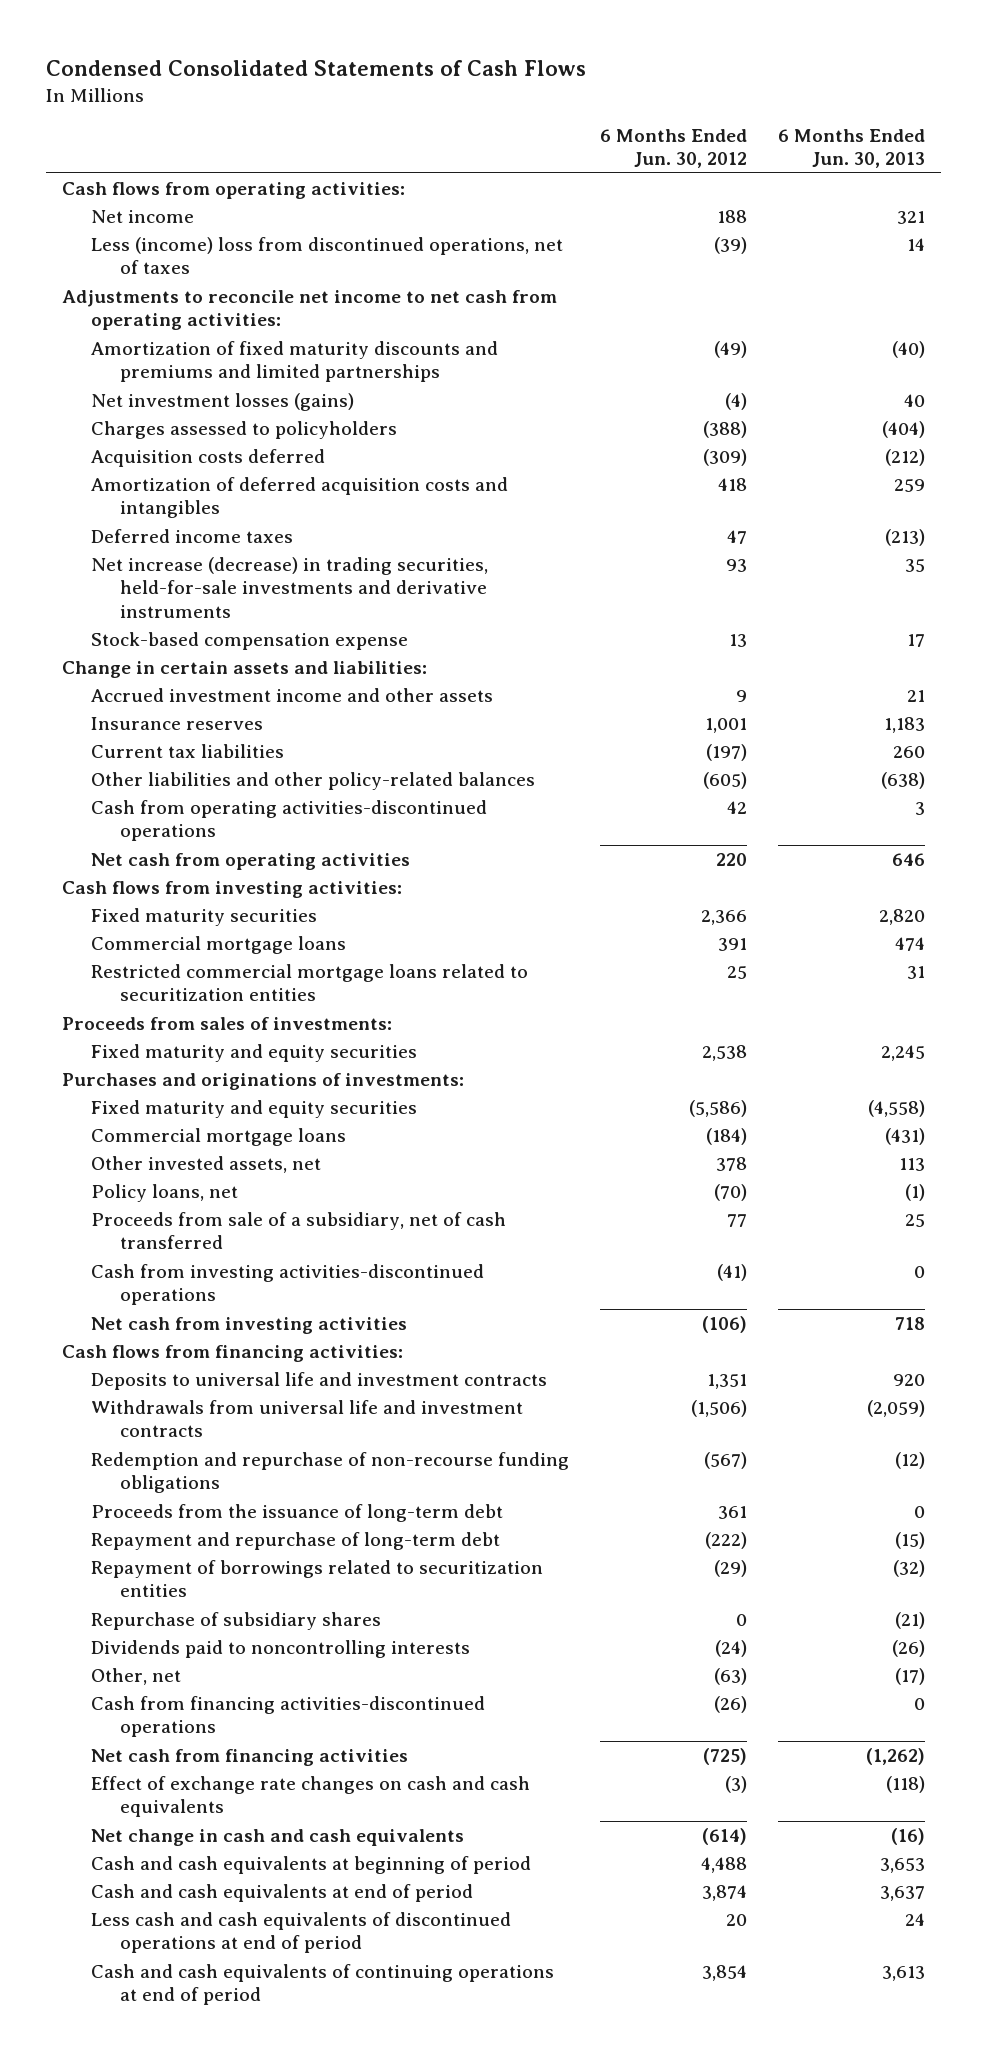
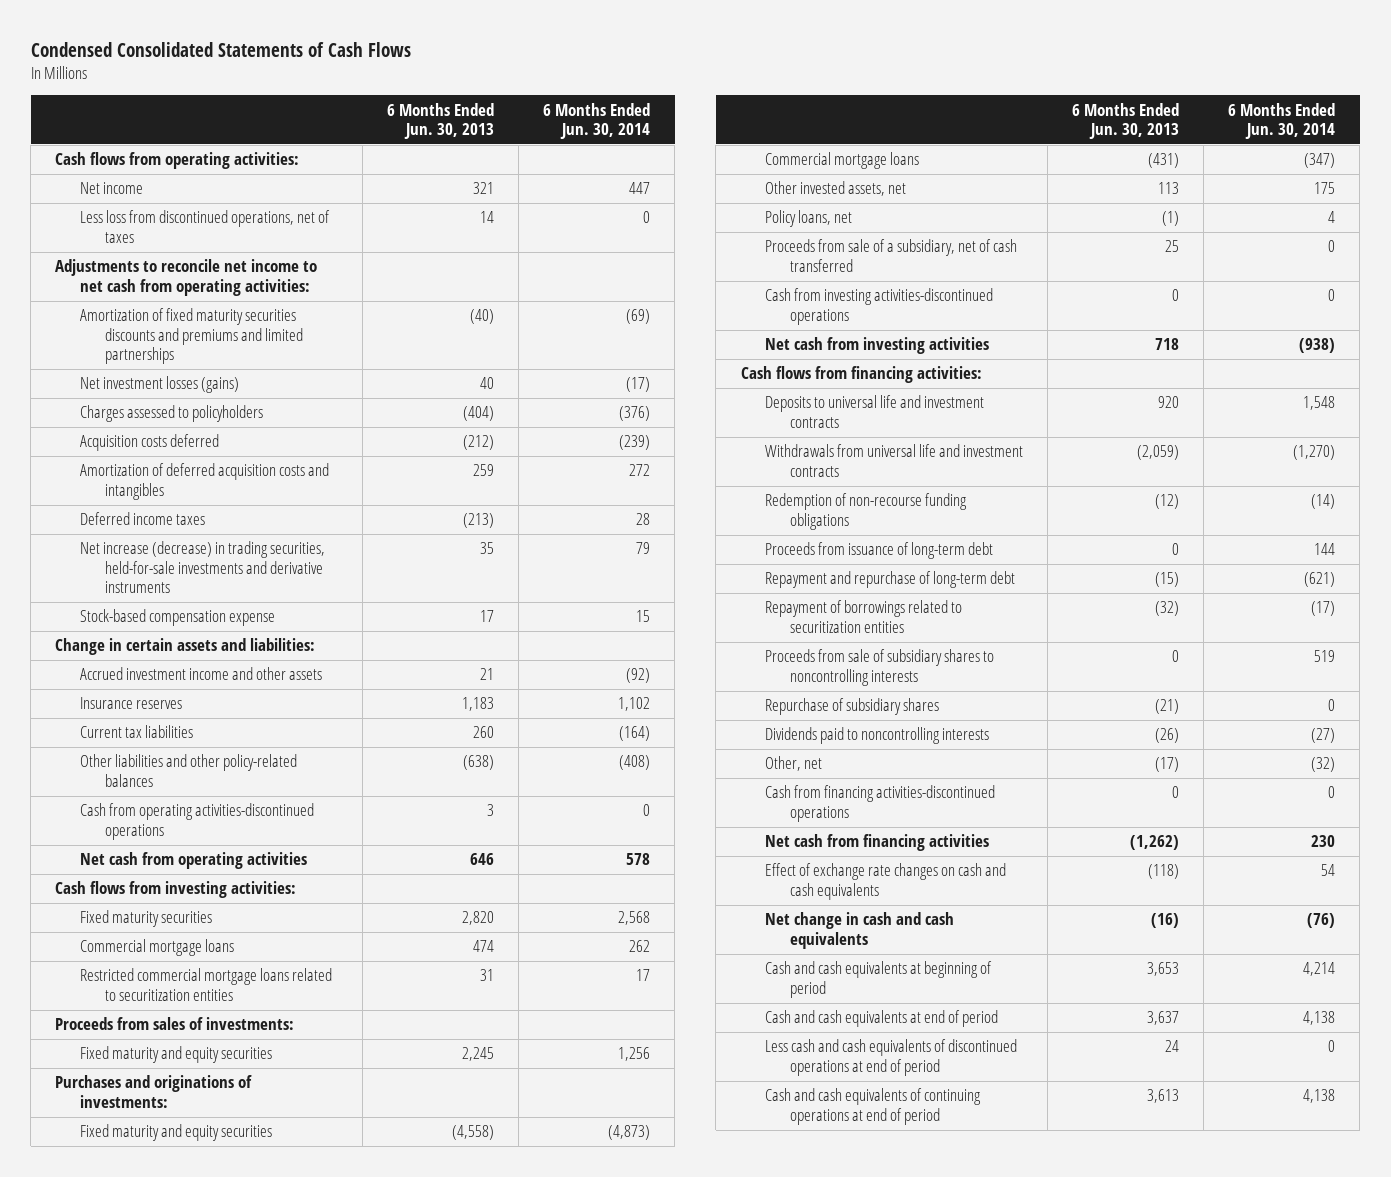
[599,128,747,169] 6 Months Ended Jun. 30, 2012 -> none
none -> [543,102,651,140] 6 Months Ended Jun. 30, 2014
[90,236,563,275] Less (income) loss from discontinued operations, net of taxes -> [80,210,331,243] Less loss from discontinued operations, net of taxes
[90,340,498,383] Amortization of fixed maturity discounts and premiums and limited partnerships -> [80,308,303,365] Amortization of fixed maturity securities discounts and premiums and limited partnerships
[90,1451,569,1494] Redemption and repurchase of non-recourse funding obligations -> [765,493,968,530] Redemption of non-recourse funding obligations
[90,1503,503,1522] Proceeds from the issuance of long-term debt -> [765,542,994,560] Proceeds from issuance of long-term debt
none -> [765,649,995,686] Proceeds from sale of subsidiary shares to noncontrolling interests

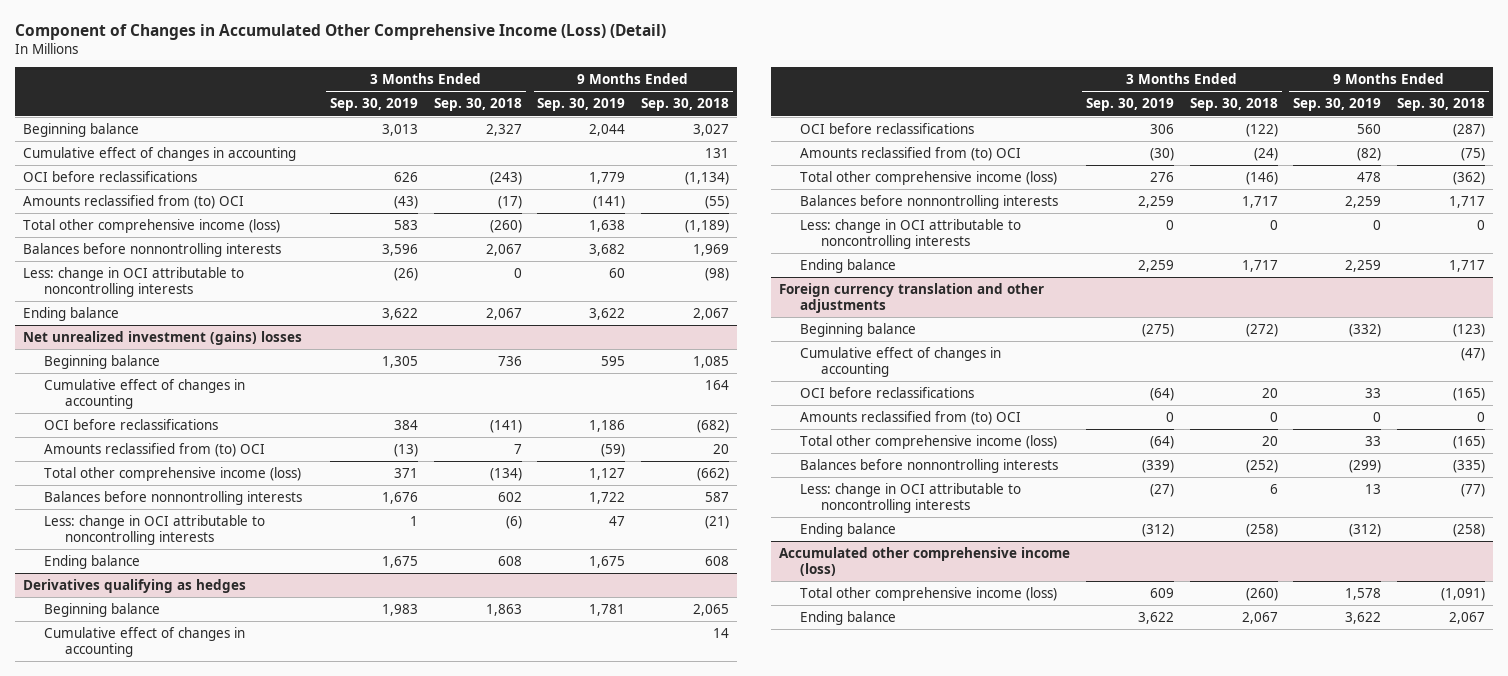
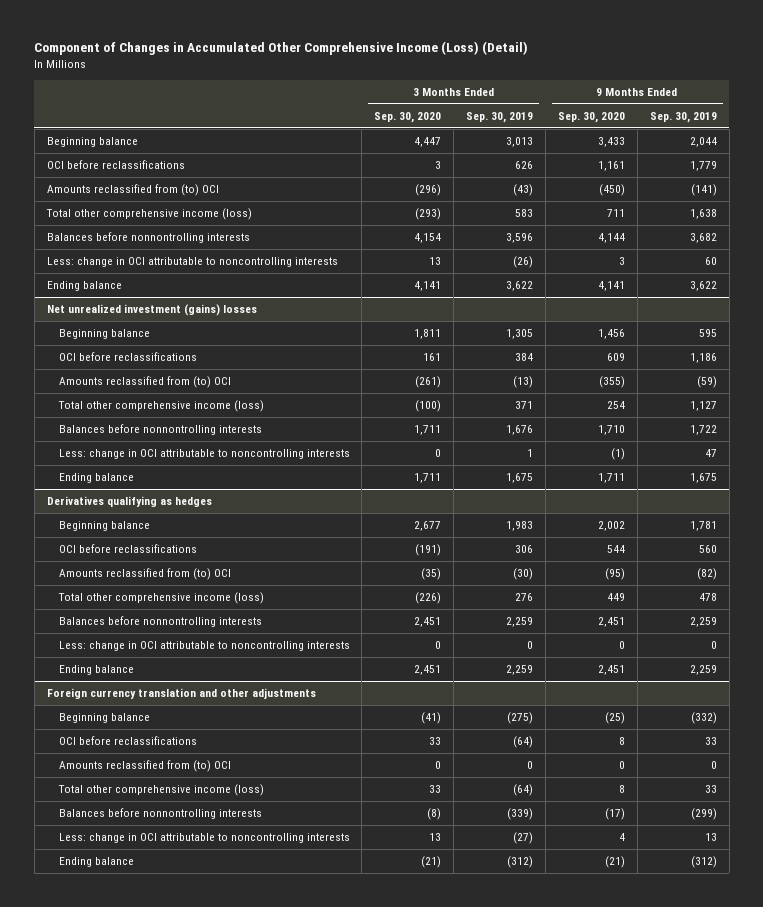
[433,98,522,112] Sep. 30, 2018 -> none
[641,98,730,112] Sep. 30, 2018 -> none
none -> [374,111,442,123] Sep. 30, 2020
none -> [557,111,625,123] Sep. 30, 2020
[22,146,296,161] Cumulative effect of changes in accounting -> none
[43,378,245,410] Cumulative effect of changes in accounting -> none
[43,626,245,658] Cumulative effect of changes in accounting -> none
[799,346,1001,378] Cumulative effect of changes in accounting -> none
[778,546,1070,577] Accumulated other comprehensive income (loss) -> none
[799,586,1057,601] Total other comprehensive income (loss) -> none
[799,610,896,625] Ending balance -> none

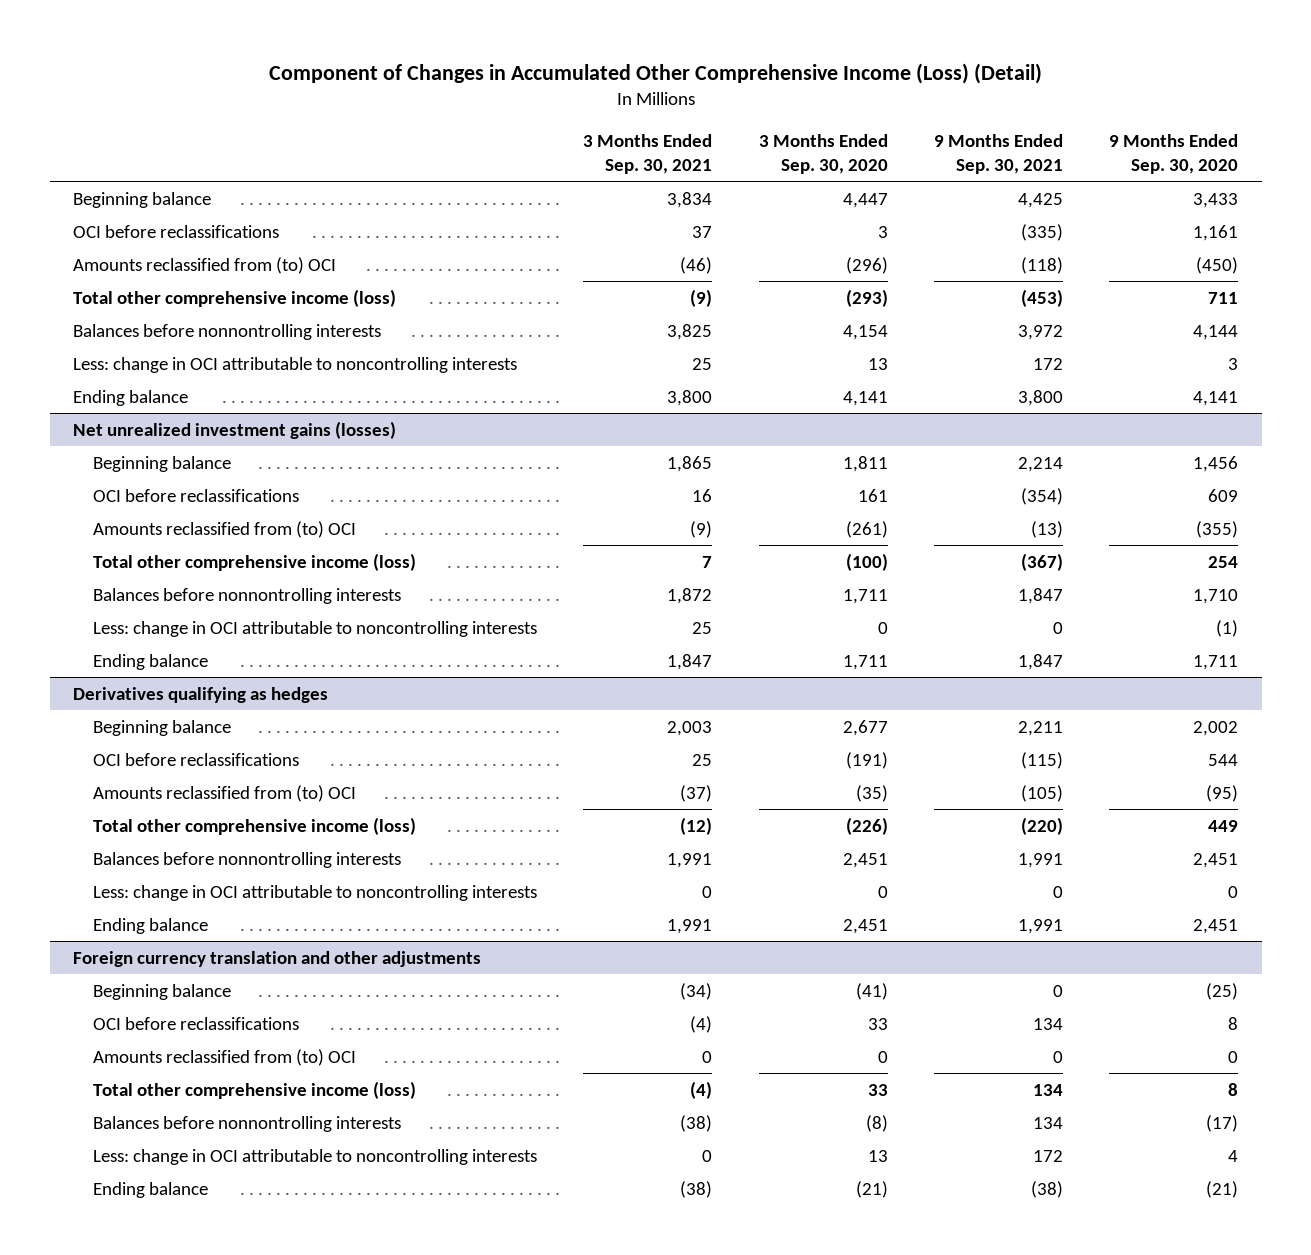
[466,111,534,123] Sep. 30, 2019 -> none
[649,111,717,123] Sep. 30, 2019 -> none
none -> [583,134,713,175] 3 Months Ended Sep. 30, 2021
none -> [933,134,1063,175] 9 Months Ended Sep. 30, 2021
[46,304,257,317] Net unrealized investment (gains) losses -> [73,420,397,439] Net unrealized investment gains (losses)

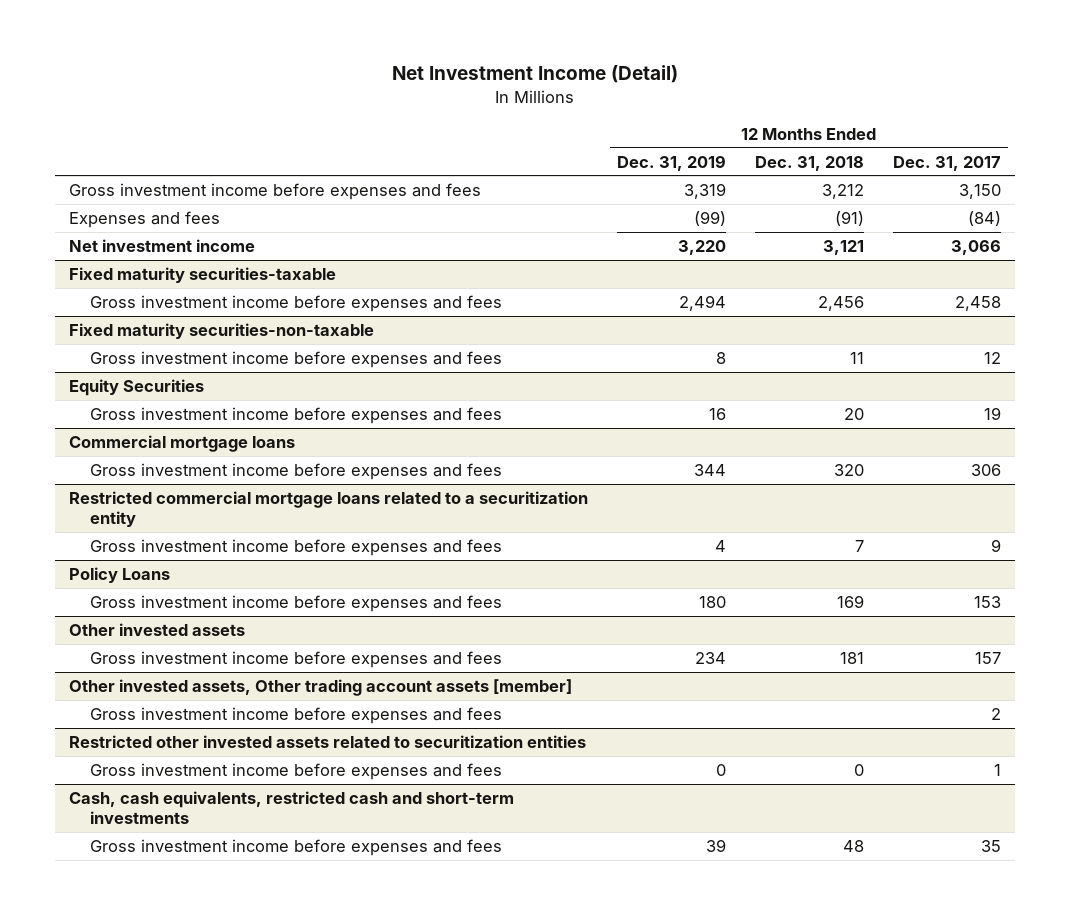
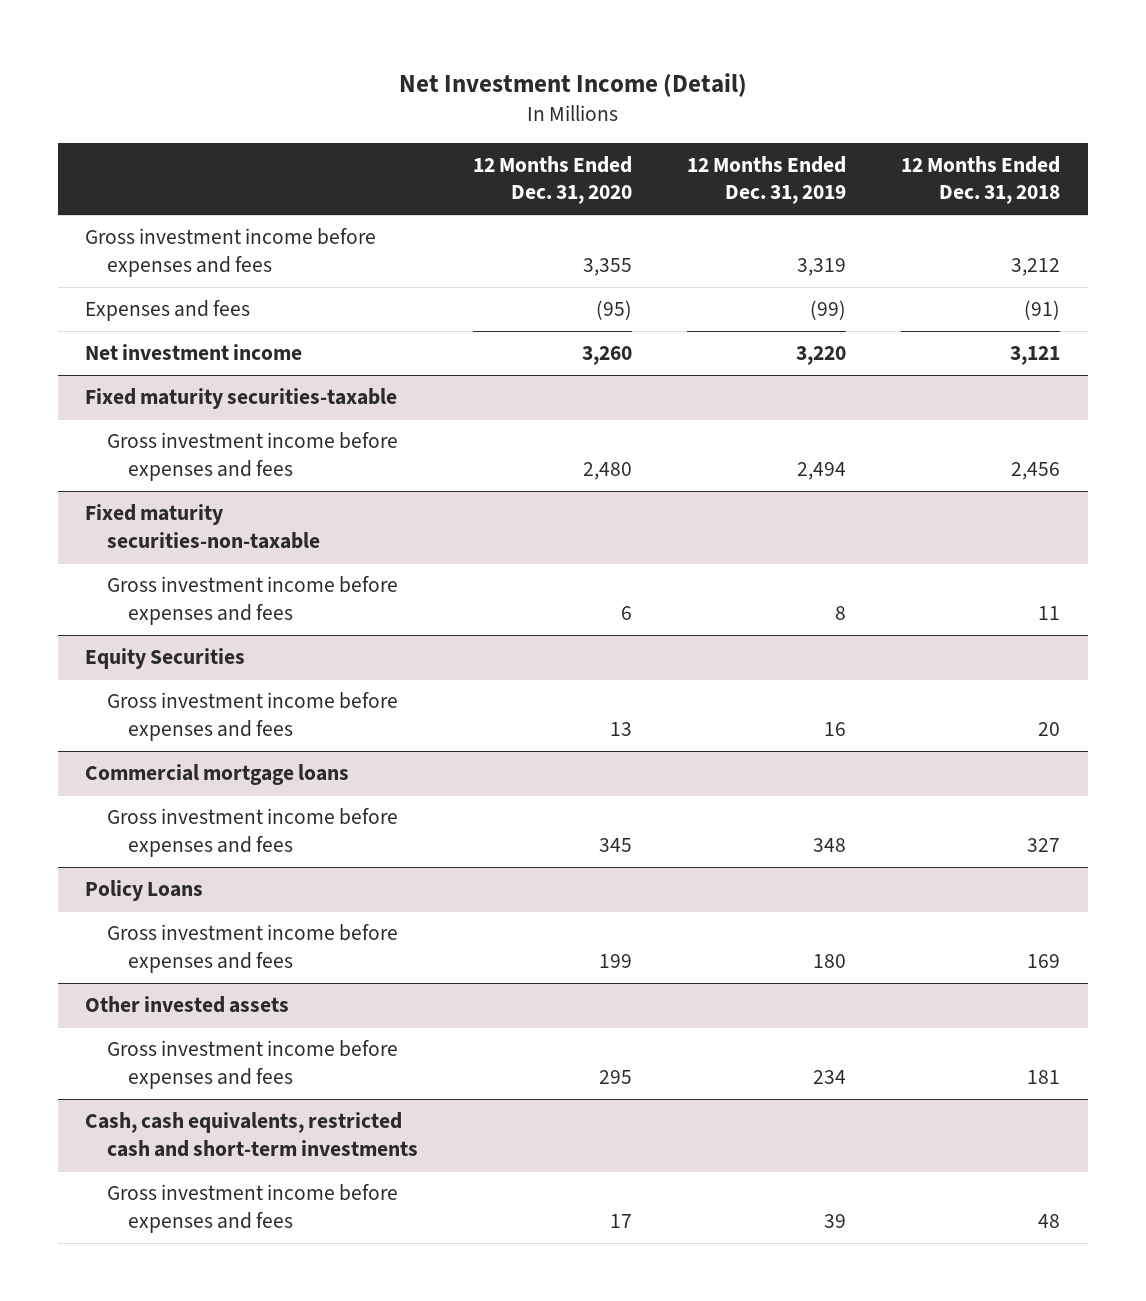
[892,155,1001,171] Dec. 31, 2017 -> none
none -> [472,156,632,205] 12 Months Ended Dec. 31, 2020
[69,491,589,528] Restricted commercial mortgage loans related to a securitization entity -> none
[90,539,503,557] Gross investment income before expenses and fees -> none
[693,464,726,477] 344 -> [813,837,847,852] 348
[833,464,864,477] 320 -> [1027,837,1061,852] 327
[69,679,573,697] Other invested assets, Other trading account assets [member] -> none
[90,707,503,725] Gross investment income before expenses and fees -> none
[69,735,587,749] Restricted other invested assets related to securitization entities -> none
[90,763,503,781] Gross investment income before expenses and fees -> none

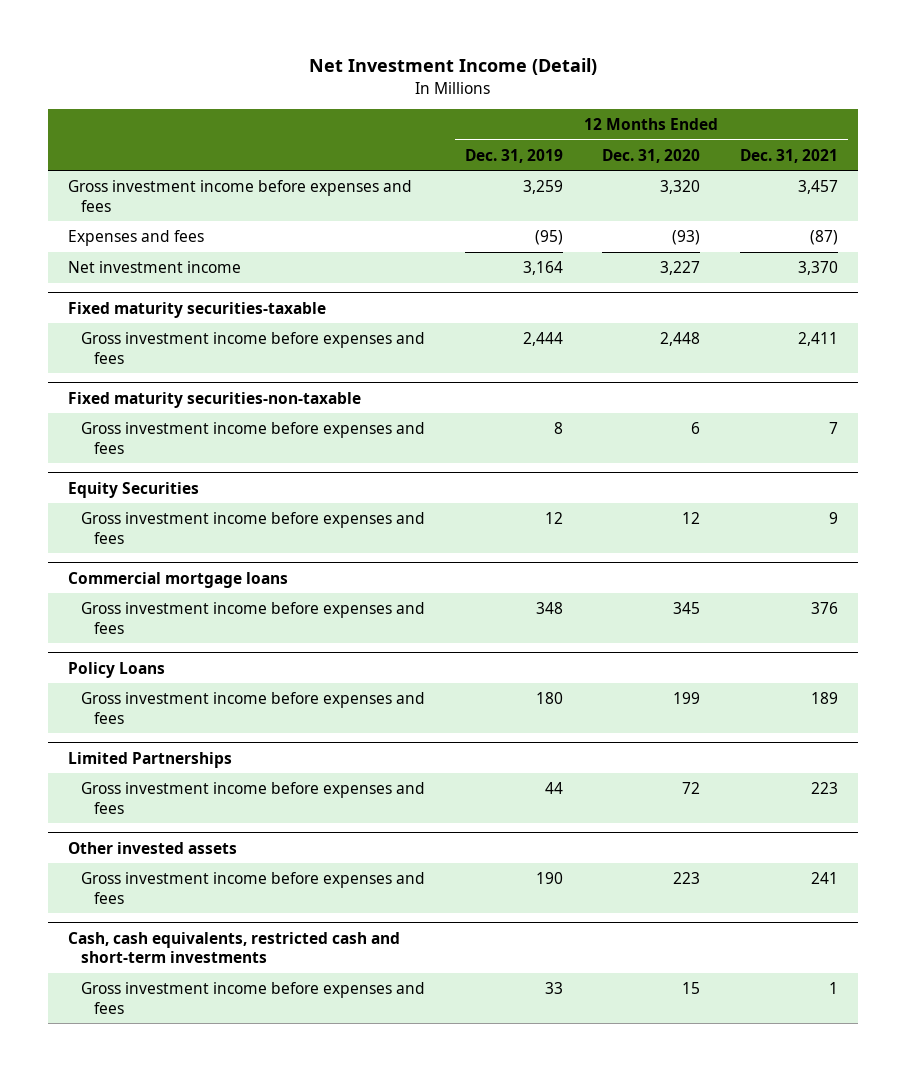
[901,156,1061,205] 12 Months Ended Dec. 31, 2018 -> none
none -> [739,148,838,163] Dec. 31, 2021
[582,257,632,276] 3,355 -> [660,179,701,194] 3,320
[797,257,847,276] 3,319 -> [522,179,563,194] 3,259
[595,300,632,321] (95) -> [672,229,701,245] (93)
[810,300,847,321] (99) -> [534,229,563,245] (95)
[581,346,632,366] 3,260 -> [660,260,701,275] 3,227
[796,346,847,366] 3,220 -> [522,260,563,275] 3,164
[582,461,632,480] 2,480 -> [660,331,701,346] 2,448
[797,461,847,480] 2,494 -> [522,331,563,346] 2,444
[609,721,632,736] 13 -> [682,511,701,524] 12
[824,721,847,736] 16 -> [544,511,563,524] 12
none -> [67,751,232,768] Limited Partnerships
none -> [81,781,426,814] Gross investment income before expenses and fees
[598,1069,632,1084] 295 -> [673,871,701,884] 223
[813,1069,847,1084] 234 -> [535,871,563,884] 190
[609,1213,632,1228] 17 -> [682,981,701,994] 15
[824,1213,847,1228] 39 -> [544,981,563,994] 33

